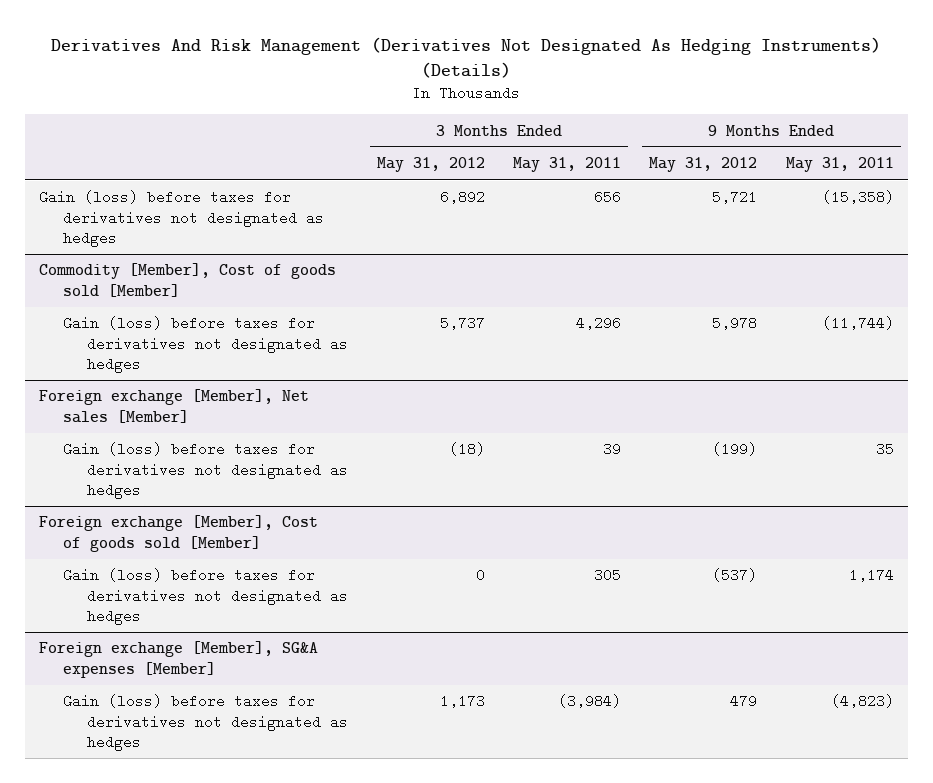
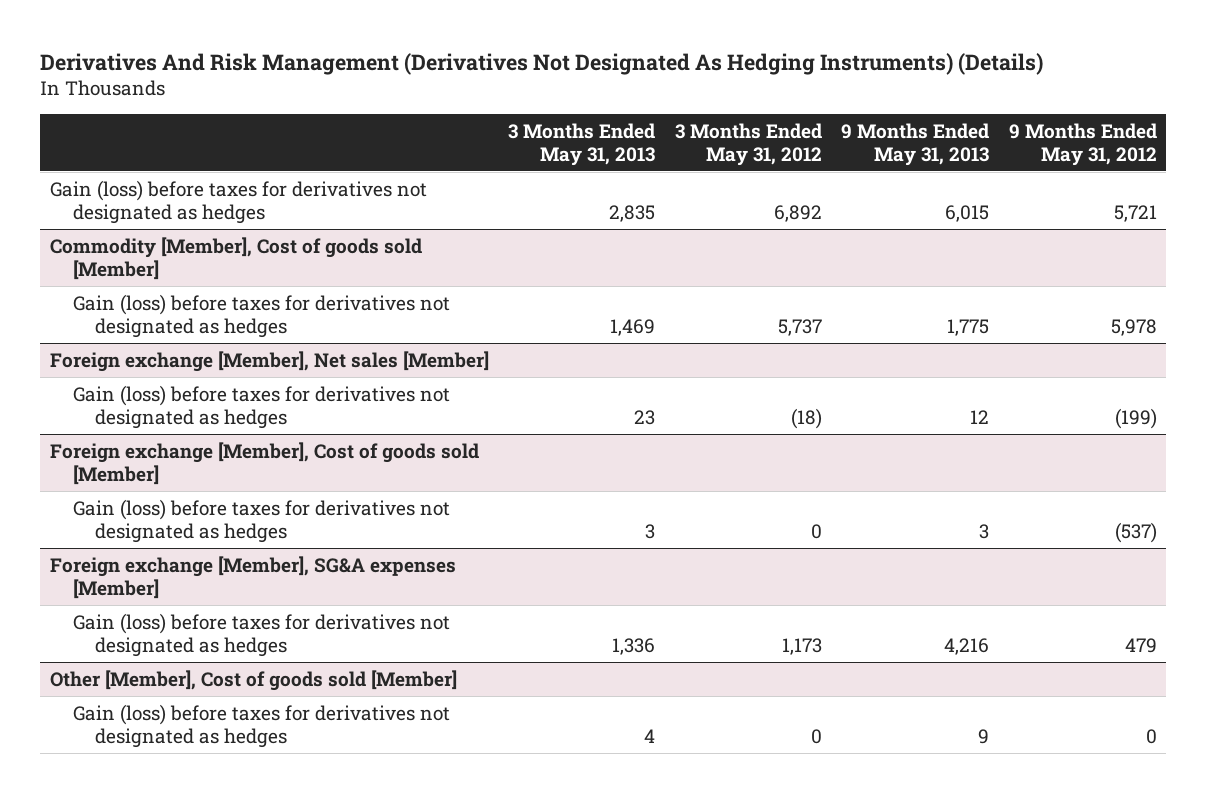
[513,157,622,173] May 31, 2011 -> none
[785,157,894,173] May 31, 2011 -> none
none -> [508,122,656,166] 3 Months Ended May 31, 2013
none -> [841,122,990,166] 9 Months Ended May 31, 2013
none -> [50,669,458,691] Other [Member], Cost of goods sold [Member]
none -> [72,703,450,748] Gain (loss) before taxes for derivatives not designated as hedges

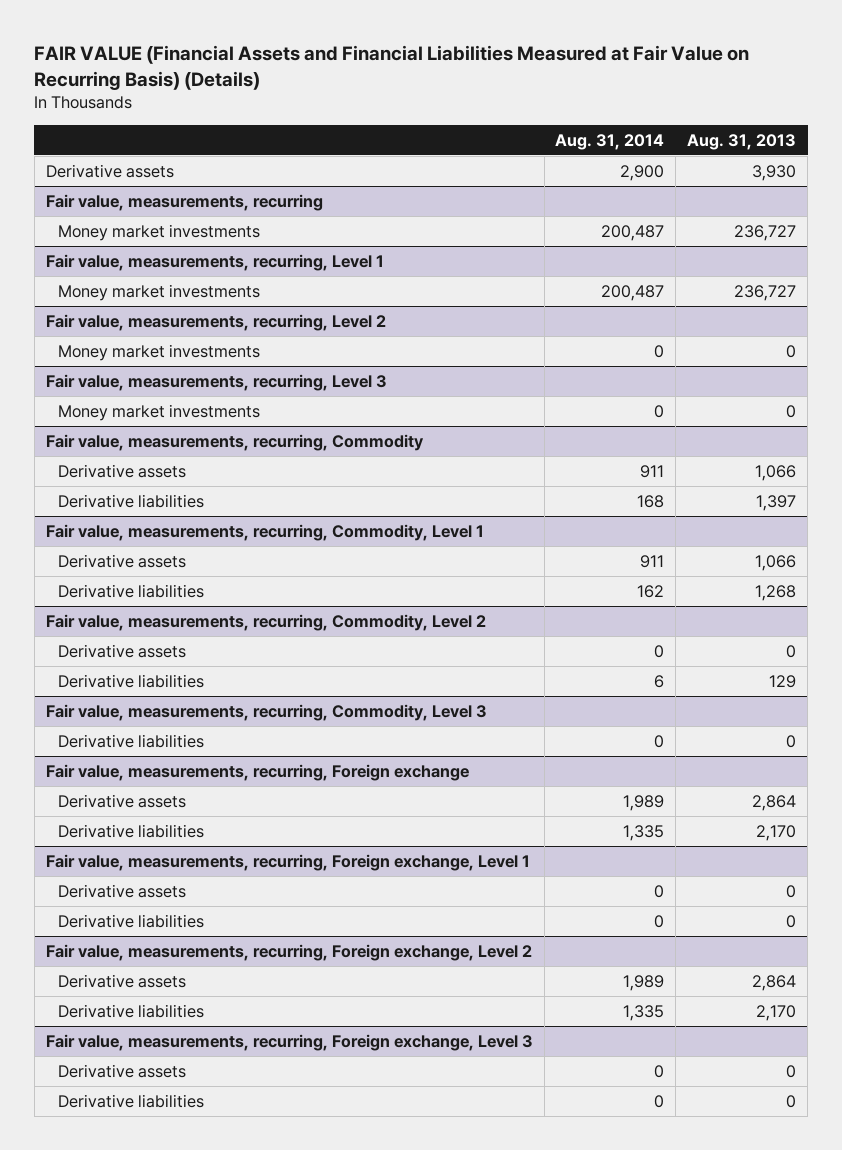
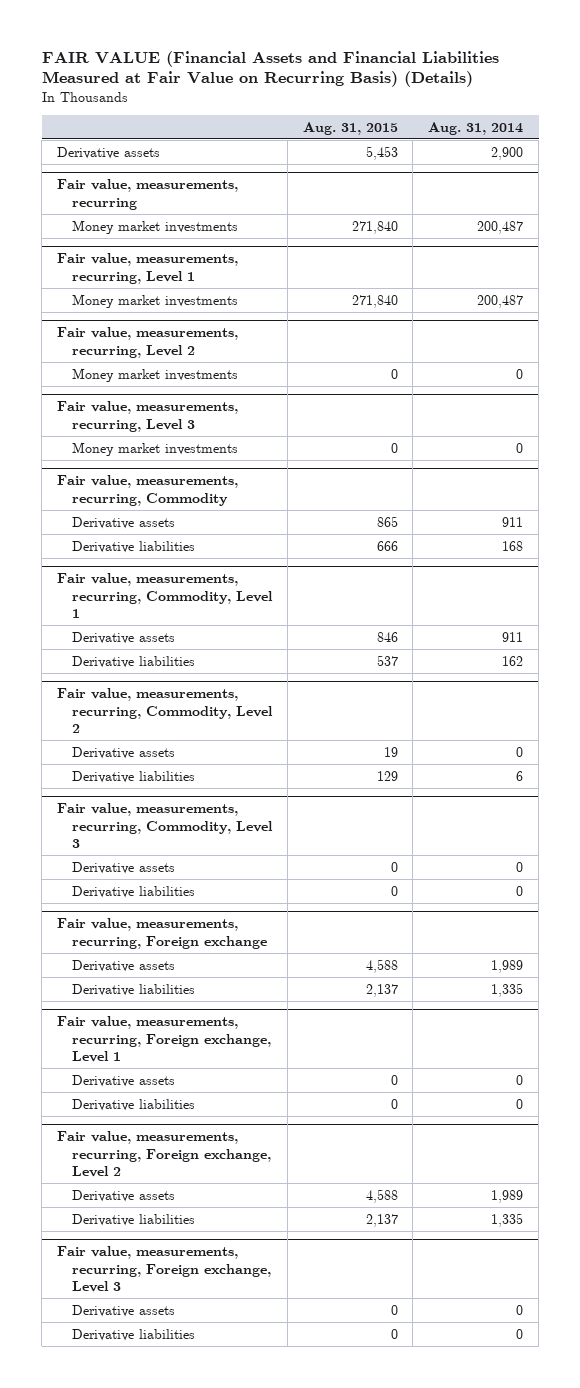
[687,133,797,150] Aug. 31, 2013 -> none
none -> [302,121,398,135] Aug. 31, 2015
none -> [71,861,175,874] Derivative assets

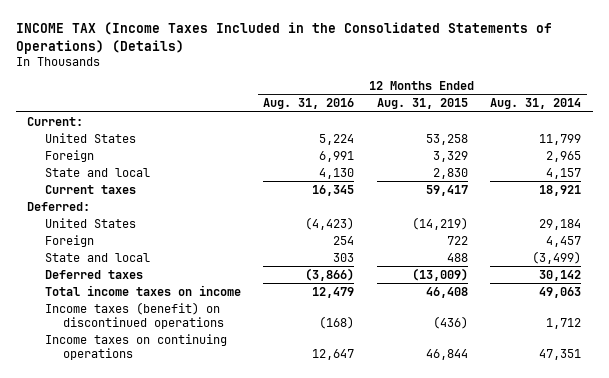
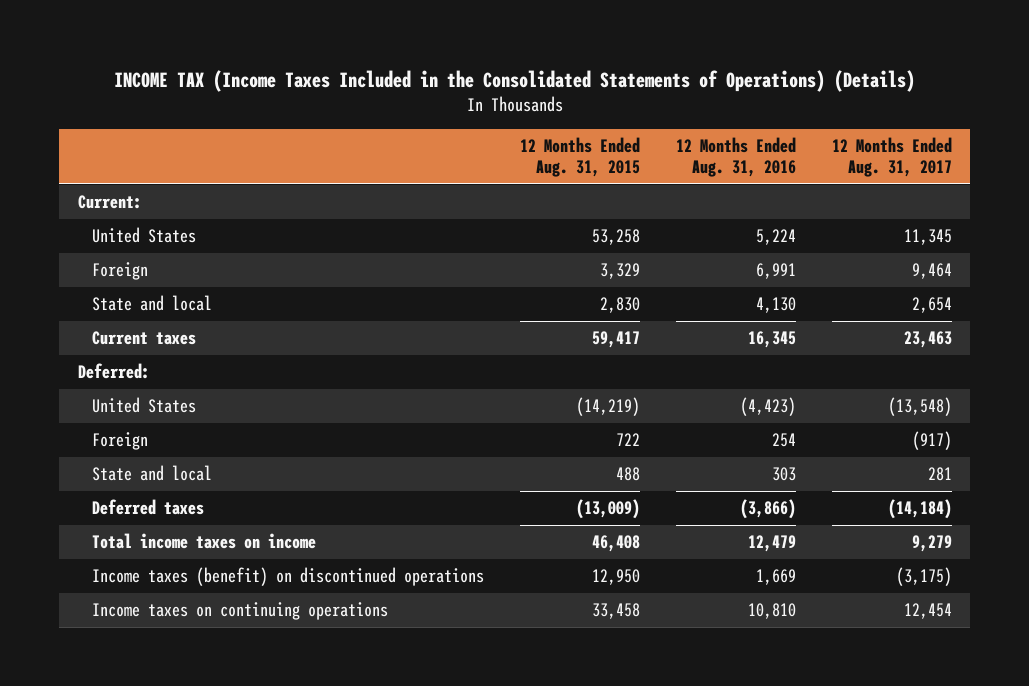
[490,98,582,110] Aug. 31, 2014 -> none
none -> [831,137,952,178] 12 Months Ended Aug. 31, 2017
[319,315,355,329] (168) -> [755,569,796,586] 1,669
[432,315,468,329] (436) -> [591,569,640,586] 12,950
[312,348,355,360] 12,647 -> [747,603,796,620] 10,810
[425,348,468,360] 46,844 -> [591,603,640,620] 33,458

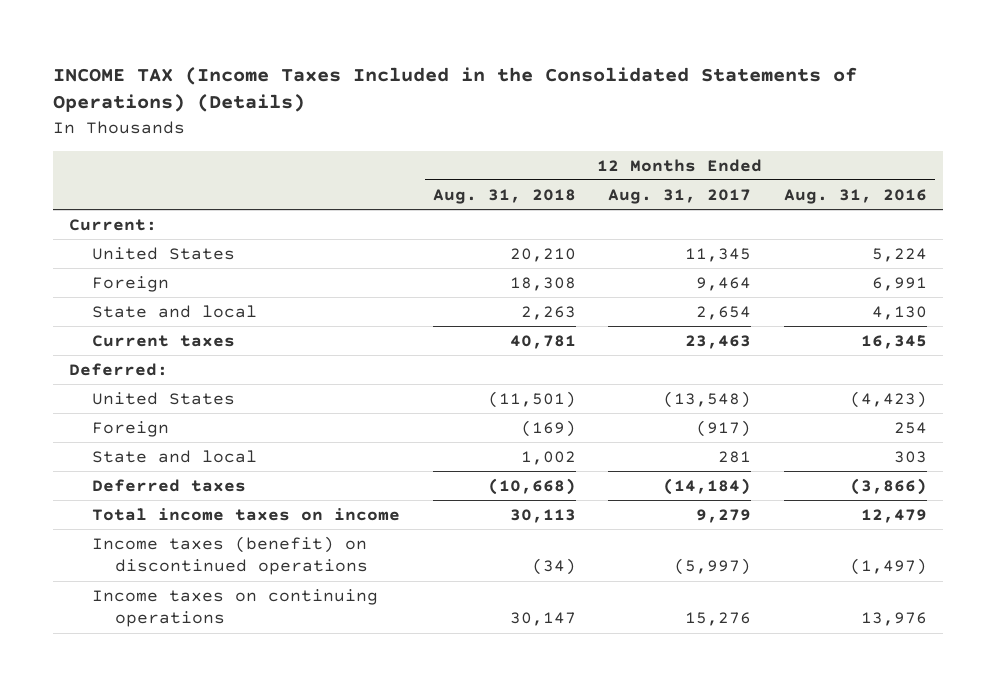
[519,137,640,178] 12 Months Ended Aug. 31, 2015 -> none
none -> [432,188,576,204] Aug. 31, 2018
[755,569,796,586] 1,669 -> [850,558,928,576] (1,497)
[895,567,952,587] (3,175) -> [674,558,752,576] (5,997)
[747,603,796,620] 10,810 -> [861,612,928,627] 13,976
[903,603,952,620] 12,454 -> [685,612,752,627] 15,276

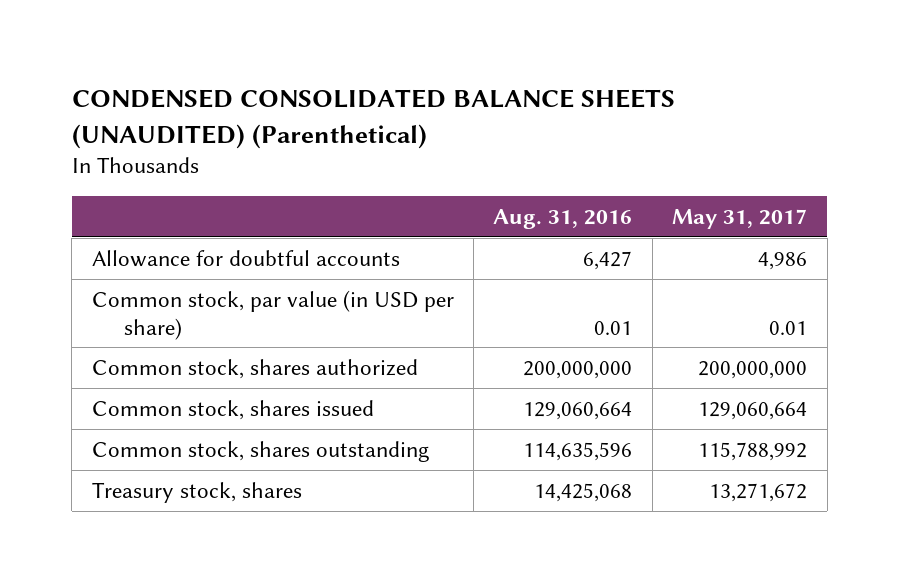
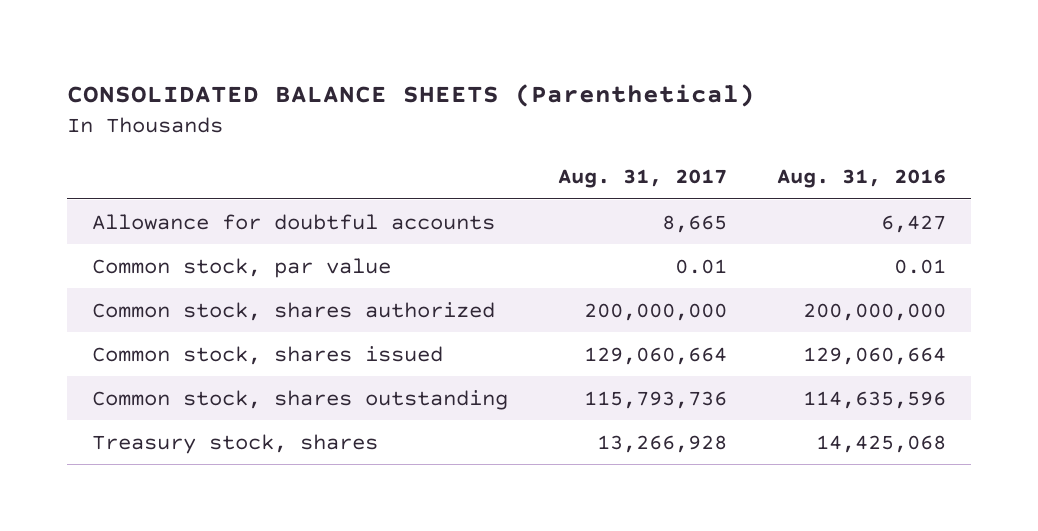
[71,89,675,149] CONDENSED CONSOLIDATED BALANCE SHEETS (UNAUDITED) (Parenthetical) -> [66,83,755,107] CONSOLIDATED BALANCE SHEETS (Parenthetical)
[672,208,808,229] May 31, 2017 -> none
none -> [558,169,728,189] Aug. 31, 2017
[91,289,454,340] Common stock, par value (in USD per share) -> [91,257,391,278] Common stock, par value

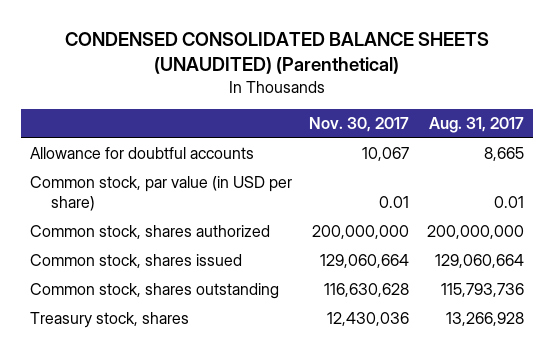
[66,83,755,107] CONSOLIDATED BALANCE SHEETS (Parenthetical) -> [64,31,489,74] CONDENSED CONSOLIDATED BALANCE SHEETS (UNAUDITED) (Parenthetical)
[777,169,947,189] Aug. 31, 2016 -> none
none -> [309,117,410,133] Nov. 30, 2017
[91,257,391,278] Common stock, par value -> [29,176,292,211] Common stock, par value (in USD per share)

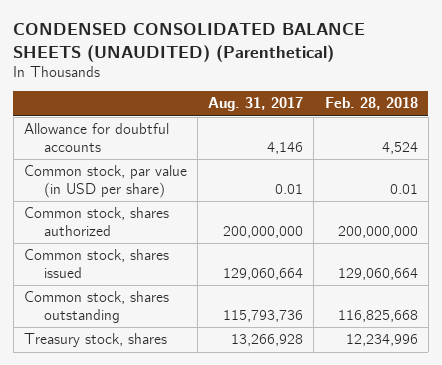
[309,117,410,133] Nov. 30, 2017 -> none
none -> [324,97,418,111] Feb. 28, 2018
[483,147,524,162] 8,665 -> [267,141,304,154] 4,146

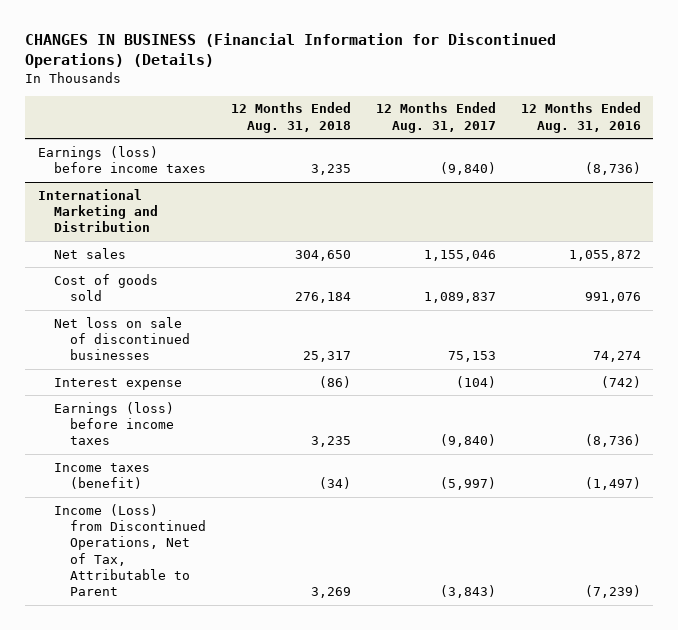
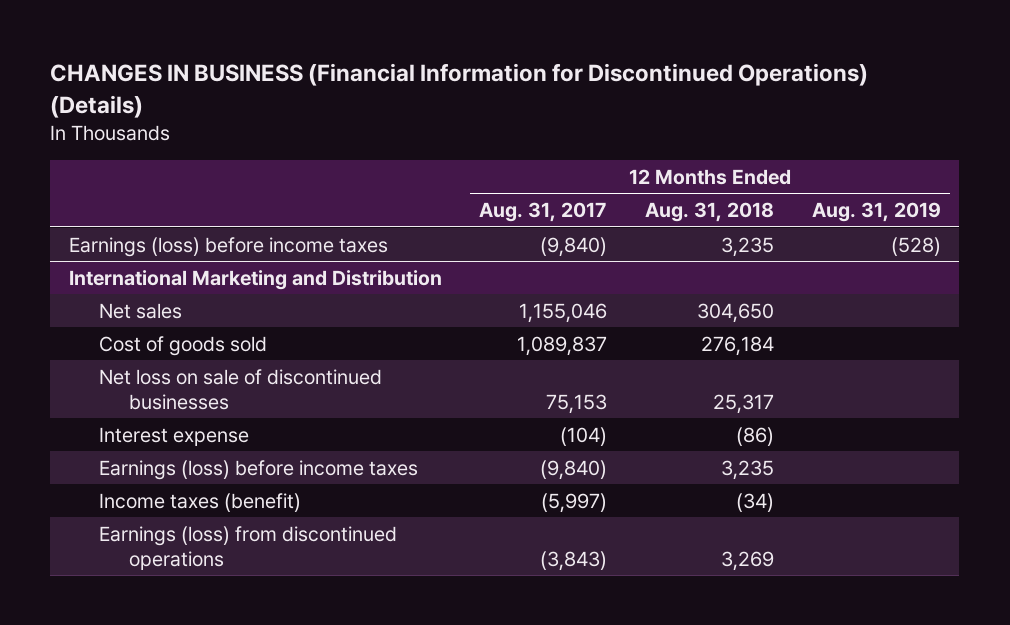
[520,102,641,133] 12 Months Ended Aug. 31, 2016 -> none
none -> [811,202,941,223] Aug. 31, 2019
[53,503,206,597] Income (Loss) from Discontinued Operations, Net of Tax, Attributable to Parent -> [98,525,397,570] Earnings (loss) from discontinued operations

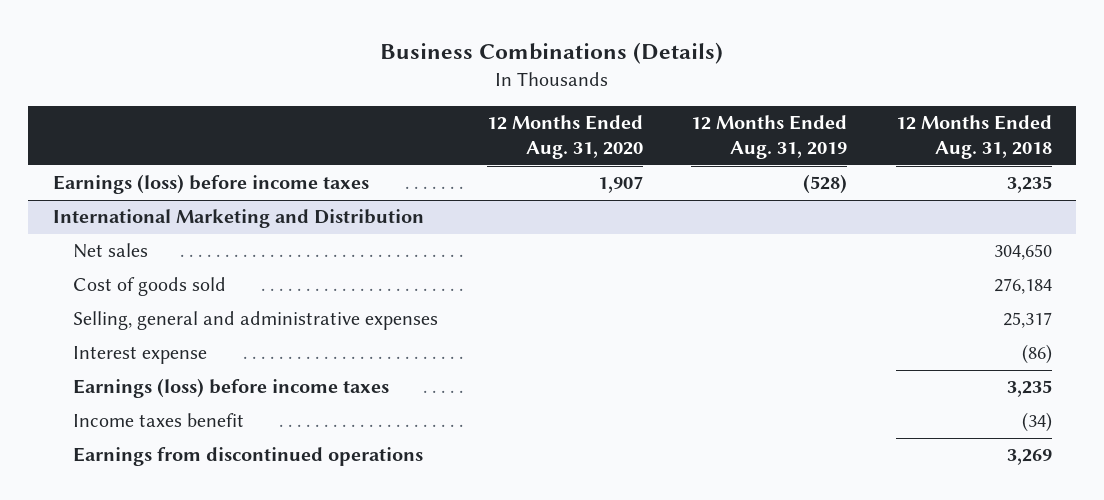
[50,63,869,118] CHANGES IN BUSINESS (Financial Information for Discontinued Operations) (Details) -> [380,42,724,65] Business Combinations (Details)
[479,202,608,223] Aug. 31, 2017 -> none
none -> [486,115,643,160] 12 Months Ended Aug. 31, 2020
[98,368,382,410] Net loss on sale of discontinued businesses -> [73,311,439,331] Selling, general and administrative expenses
[98,492,301,512] Income taxes (benefit) -> [73,413,245,428] Income taxes benefit
[98,525,397,570] Earnings (loss) from discontinued operations -> [73,447,424,467] Earnings from discontinued operations

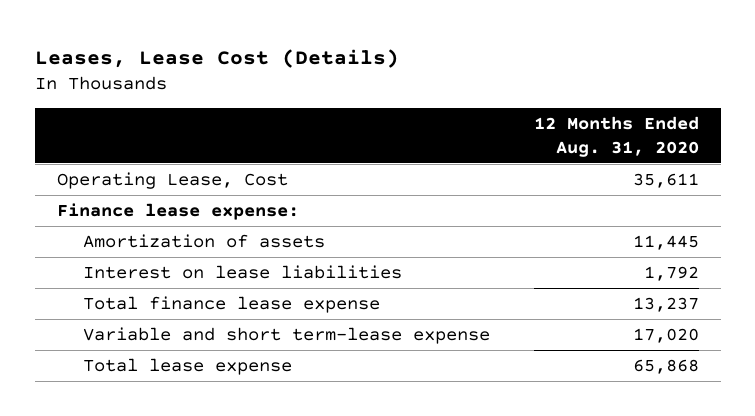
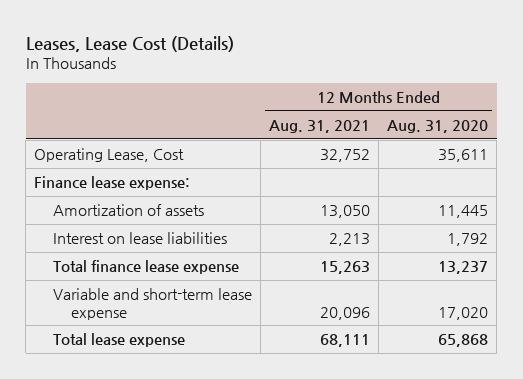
none -> [268,119,370,133] Aug. 31, 2021
[82,327,490,345] Variable and short term-lease expense -> [52,287,252,320] Variable and short-term lease expense

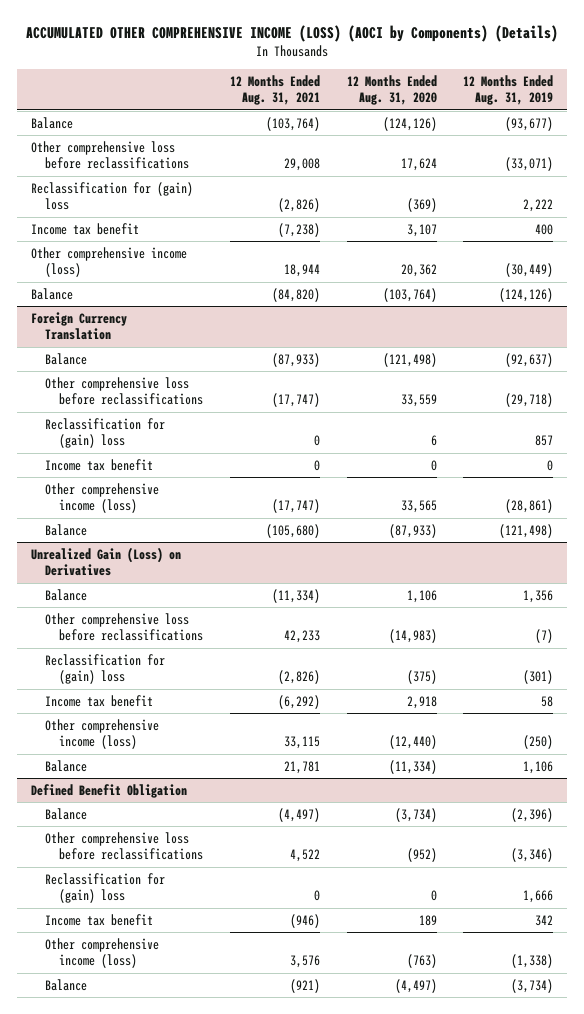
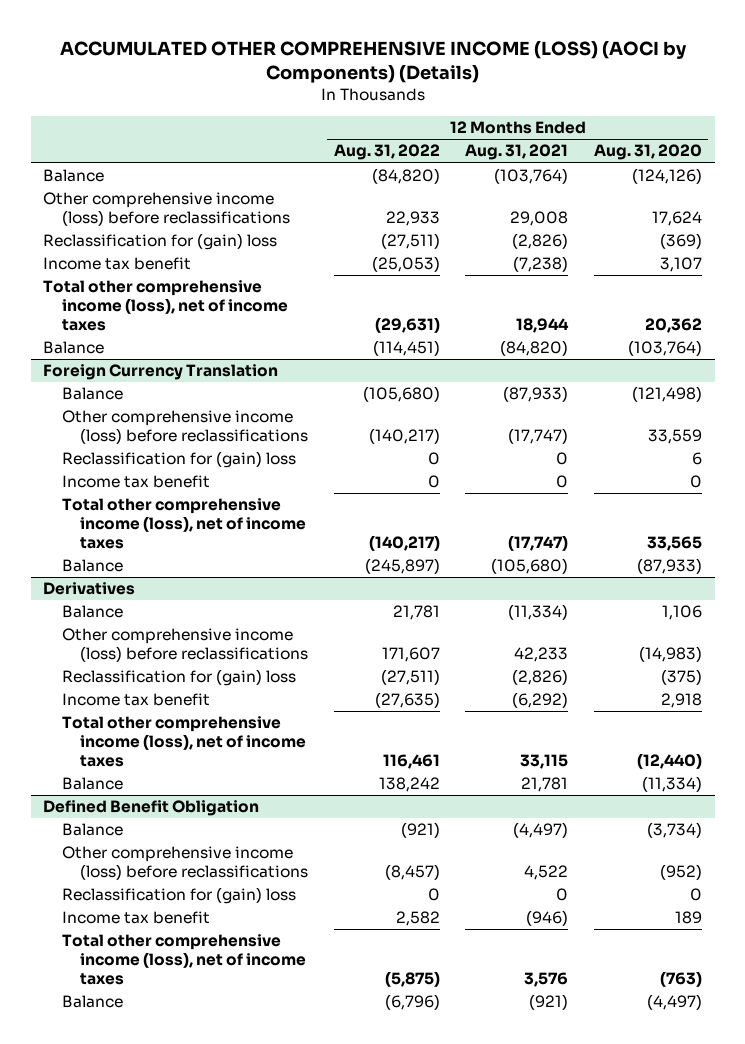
[463,75,554,106] 12 Months Ended Aug. 31, 2019 -> none
none -> [333,144,440,161] Aug. 31, 2022
[30,140,189,170] Other comprehensive loss before reclassifications -> [43,192,290,227] Other comprehensive income (loss) before reclassifications
[30,246,187,278] Other comprehensive income (loss) -> [43,280,288,331] Total other comprehensive income (loss), net of income taxes
[44,376,203,406] Other comprehensive loss before reclassifications -> [61,410,309,445] Other comprehensive income (loss) before reclassifications
[44,482,159,514] Other comprehensive income (loss) -> [61,498,307,549] Total other comprehensive income (loss), net of income taxes
[30,546,181,577] Unrealized Gain (Loss) on Derivatives -> [43,582,136,596] Derivatives
[44,612,203,642] Other comprehensive loss before reclassifications -> [61,628,309,663] Other comprehensive income (loss) before reclassifications
[44,718,159,750] Other comprehensive income (loss) -> [61,716,307,767] Total other comprehensive income (loss), net of income taxes
[44,831,203,861] Other comprehensive loss before reclassifications -> [61,846,309,881] Other comprehensive income (loss) before reclassifications
[44,937,159,969] Other comprehensive income (loss) -> [61,934,307,985] Total other comprehensive income (loss), net of income taxes

